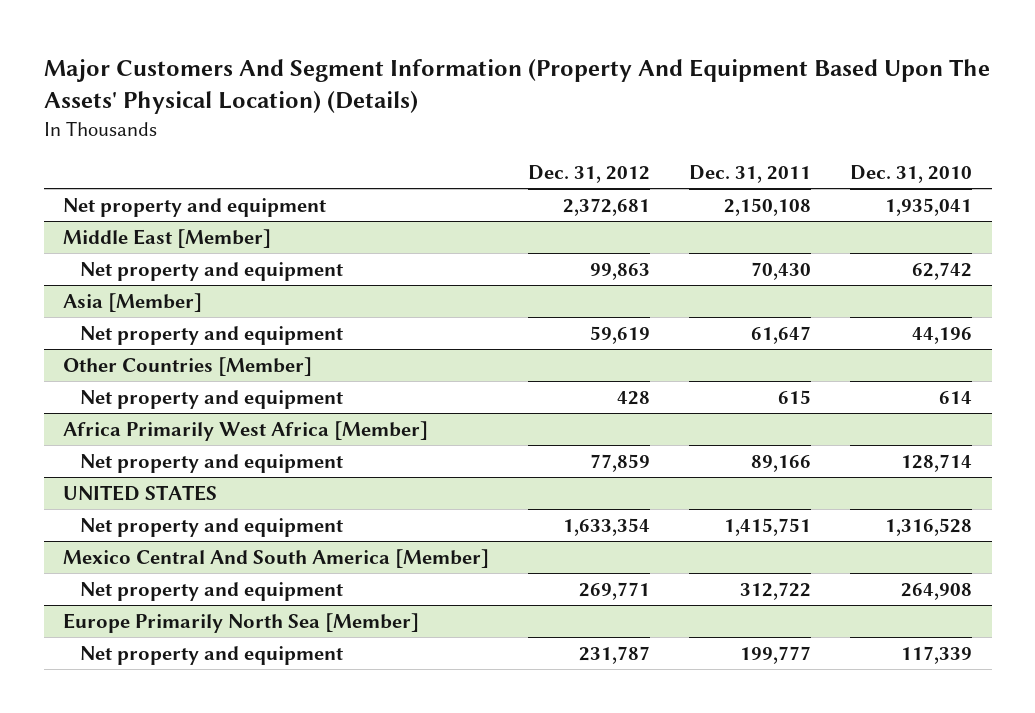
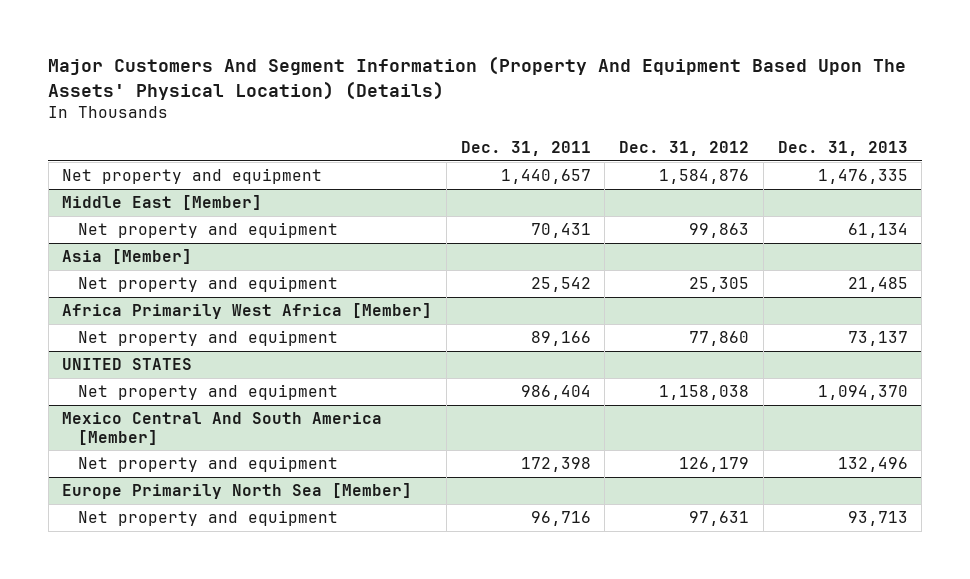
[850,165,973,184] Dec. 31, 2010 -> none
none -> [777,140,908,156] Dec. 31, 2013
[563,197,651,216] 2,372,681 -> [659,169,750,185] 1,584,876
[724,197,812,216] 2,150,108 -> [500,169,591,185] 1,440,657
[751,261,812,280] 70,430 -> [530,223,591,239] 70,431
[63,356,313,376] Other Countries [Member] -> none
[80,389,344,409] Net property and equipment -> none
[590,325,651,344] 59,619 -> [689,277,750,293] 25,305
[751,325,812,344] 61,647 -> [530,277,591,293] 25,542
[590,453,651,472] 77,859 -> [689,331,750,347] 77,860
[563,517,651,536] 1,633,354 -> [659,385,750,401] 1,158,038
[724,517,812,536] 1,415,751 -> [520,385,591,401] 986,404
[579,581,651,600] 269,771 -> [679,457,750,473] 126,179
[740,581,812,600] 312,722 -> [520,457,591,473] 172,398
[579,645,651,664] 231,787 -> [689,511,750,527] 97,631
[740,645,812,664] 199,777 -> [530,511,591,527] 96,716

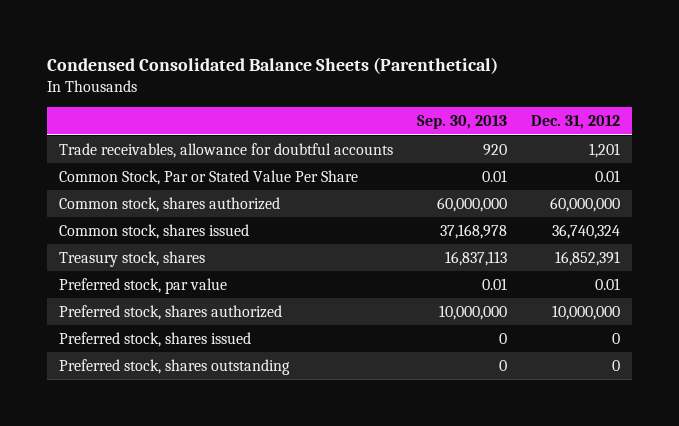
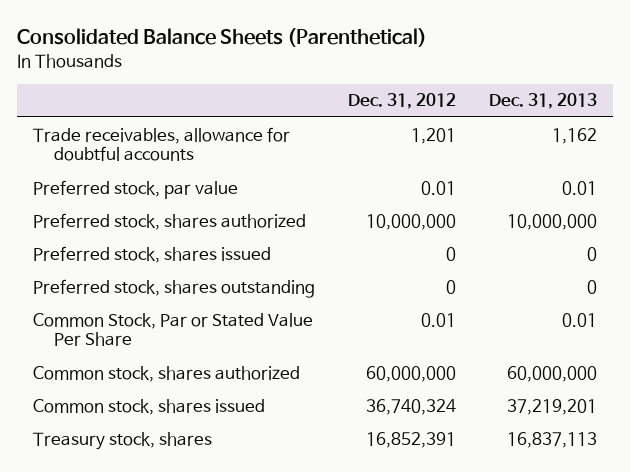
[47,57,499,75] Condensed Consolidated Balance Sheets (Parenthetical) -> [17,27,428,47] Consolidated Balance Sheets (Parenthetical)
[416,115,507,130] Sep. 30, 2013 -> none
none -> [488,93,597,110] Dec. 31, 2013
[59,169,359,185] Common Stock, Par or Stated Value Per Share -> [33,312,314,347] Common Stock, Par or Stated Value Per Share
[59,196,281,212] Common stock, shares authorized -> [33,365,301,382] Common stock, shares authorized
[59,223,250,239] Common stock, shares issued -> [33,398,266,415] Common stock, shares issued
[59,250,206,267] Treasury stock, shares -> [33,431,213,450] Treasury stock, shares

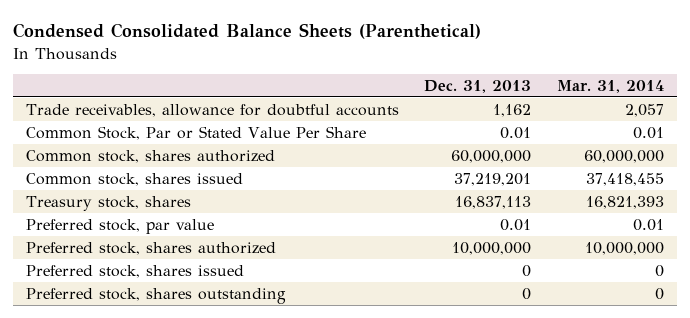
[17,27,428,47] Consolidated Balance Sheets (Parenthetical) -> [12,23,481,40] Condensed Consolidated Balance Sheets (Parenthetical)
[348,93,457,110] Dec. 31, 2012 -> none
none -> [557,80,665,94] Mar. 31, 2014
[33,179,239,199] Preferred stock, par value -> [25,218,214,234] Preferred stock, par value
[33,212,307,230] Preferred stock, shares authorized -> [25,241,276,255] Preferred stock, shares authorized
[33,245,272,263] Preferred stock, shares issued -> [25,264,244,278] Preferred stock, shares issued
[33,278,316,298] Preferred stock, shares outstanding -> [25,287,286,304] Preferred stock, shares outstanding

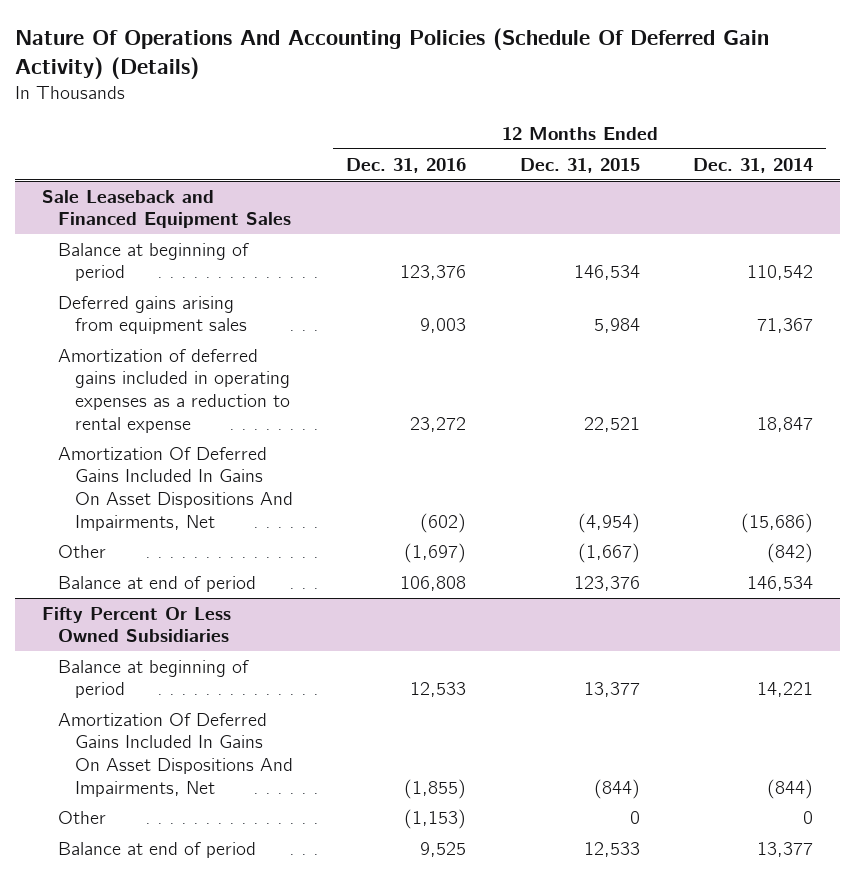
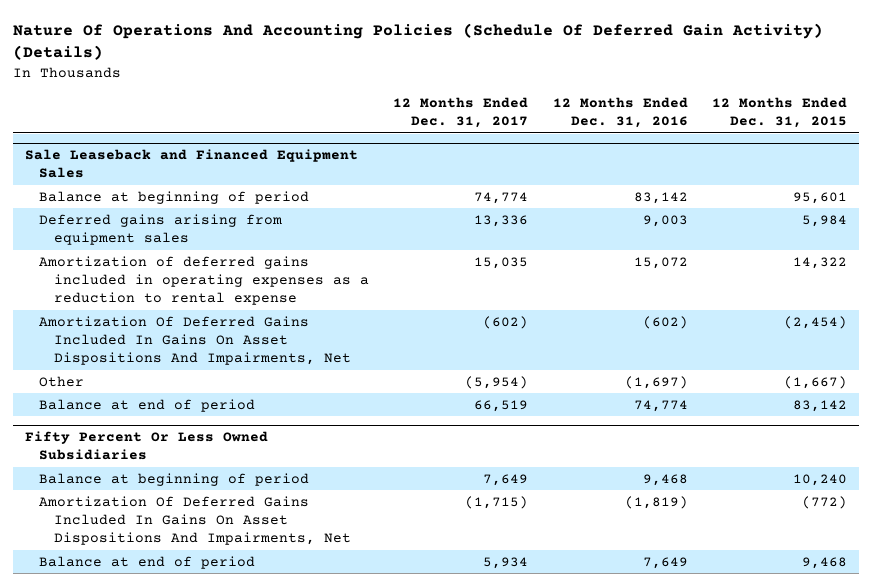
[692,157,813,173] Dec. 31, 2014 -> none
none -> [393,96,529,129] 12 Months Ended Dec. 31, 2017
[400,265,467,281] 123,376 -> [633,191,688,204] 83,142
[573,265,640,281] 146,534 -> [792,191,847,204] 95,601
[410,416,467,432] 23,272 -> [633,256,688,269] 15,072
[583,416,640,432] 22,521 -> [792,256,847,269] 14,322
[577,512,640,533] (4,954) -> [783,315,847,329] (2,454)
[400,575,467,591] 106,808 -> [633,399,688,412] 74,774
[573,575,640,591] 123,376 -> [792,399,847,412] 83,142
[58,810,107,824] Other -> none
[410,682,467,698] 12,533 -> [642,473,688,486] 9,468
[583,682,640,698] 13,377 -> [792,473,847,486] 10,240
[404,778,467,799] (1,855) -> [624,495,688,509] (1,819)
[593,778,640,799] (844) -> [801,495,847,509] (772)
[420,841,467,857] 9,525 -> [642,556,688,569] 7,649
[583,841,640,857] 12,533 -> [801,556,847,569] 9,468

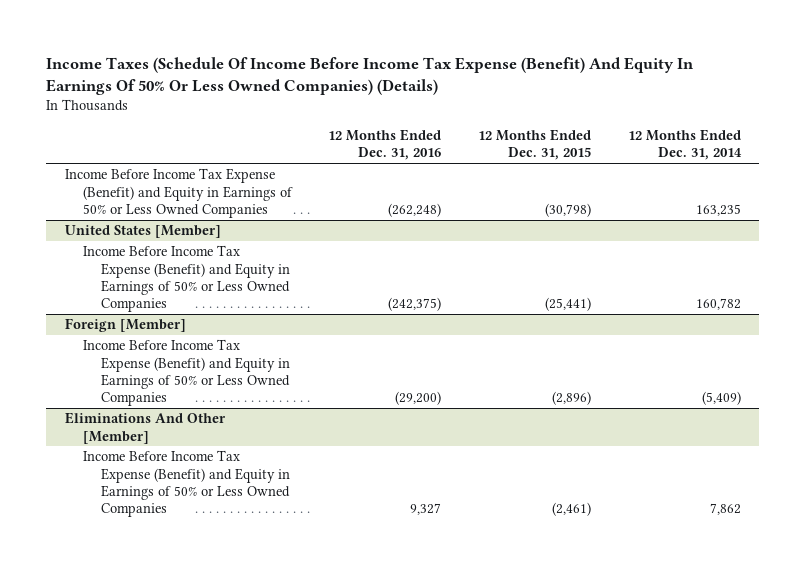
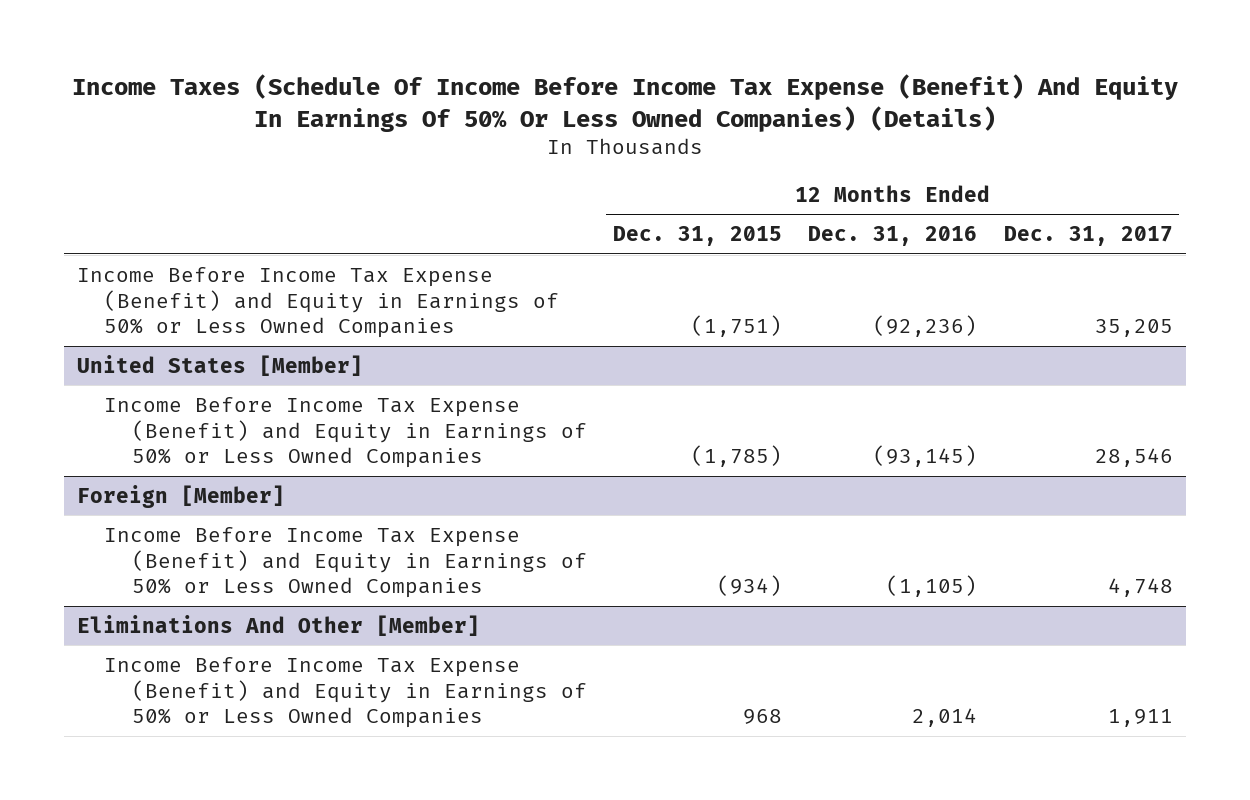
[627,129,742,161] 12 Months Ended Dec. 31, 2014 -> none
none -> [1003,226,1173,247] Dec. 31, 2017
[388,202,442,217] (262,248) -> [873,315,978,338] (92,236)
[545,202,592,217] (30,798) -> [691,315,783,338] (1,751)
[388,297,442,312] (242,375) -> [873,445,978,468] (93,145)
[545,297,592,312] (25,441) -> [691,445,783,468] (1,785)
[395,391,442,406] (29,200) -> [886,575,978,598] (1,105)
[552,391,592,406] (2,896) -> [717,575,783,597] (934)
[410,503,442,516] 9,327 -> [912,708,978,728] 2,014
[552,502,592,517] (2,461) -> [743,709,783,725] 968

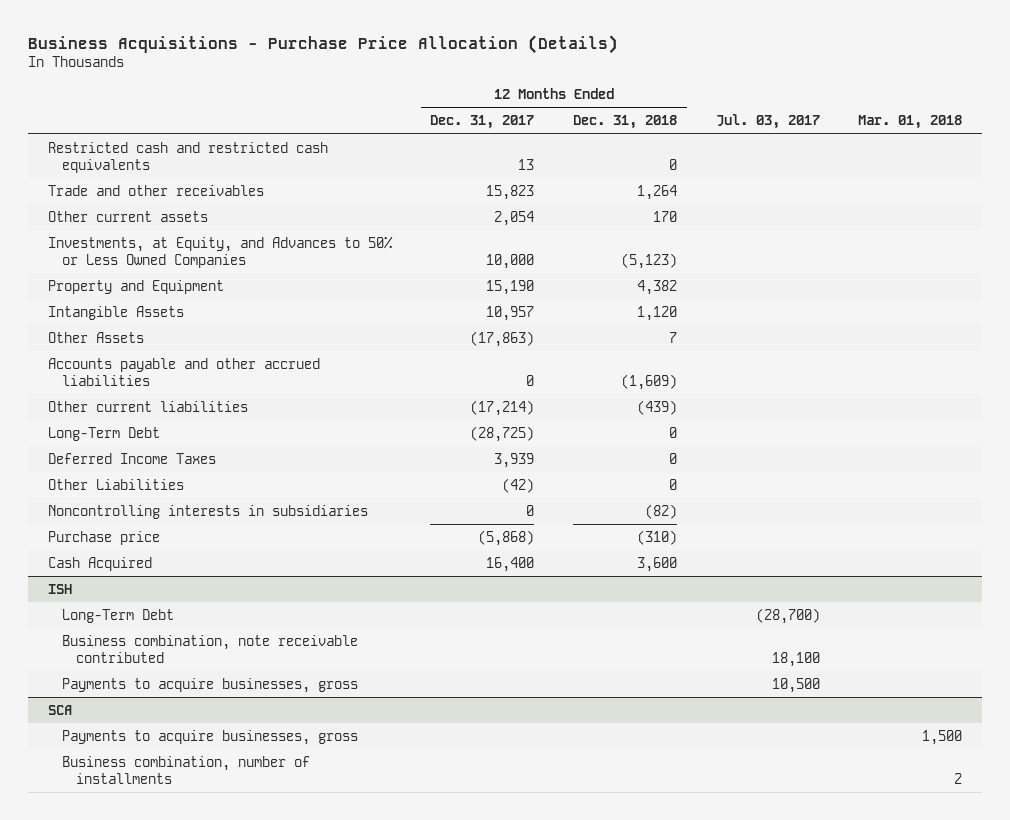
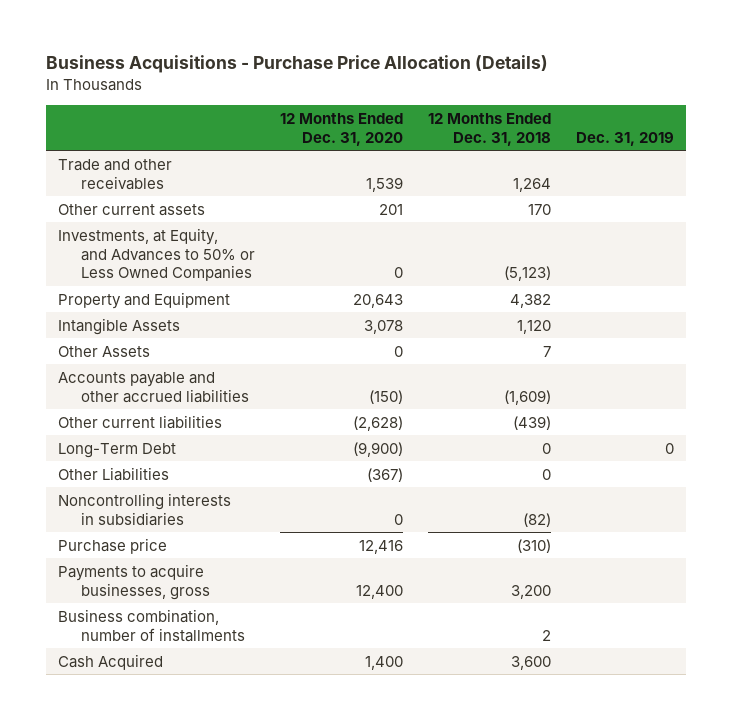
[430,115,535,130] Dec. 31, 2017 -> none
[715,114,820,130] Jul. 03, 2017 -> none
[858,115,963,130] Mar. 01, 2018 -> none
none -> [280,112,404,146] 12 Months Ended Dec. 31, 2020
none -> [576,131,675,146] Dec. 31, 2019
[47,141,328,173] Restricted cash and restricted cash equivalents -> none
[47,452,216,464] Deferred Income Taxes -> none
none -> [58,563,211,600] Payments to acquire businesses, gross
none -> [58,608,246,642] Business combination, number of installments
[47,583,72,594] ISH -> none
[61,608,174,623] Long-Term Debt -> none
[61,634,358,663] Business combination, note receivable contributed -> none
[61,677,358,693] Payments to acquire businesses, gross -> none
[47,704,72,715] SCA -> none
[61,729,358,745] Payments to acquire businesses, gross -> none
[61,755,310,784] Business combination, number of installments -> none

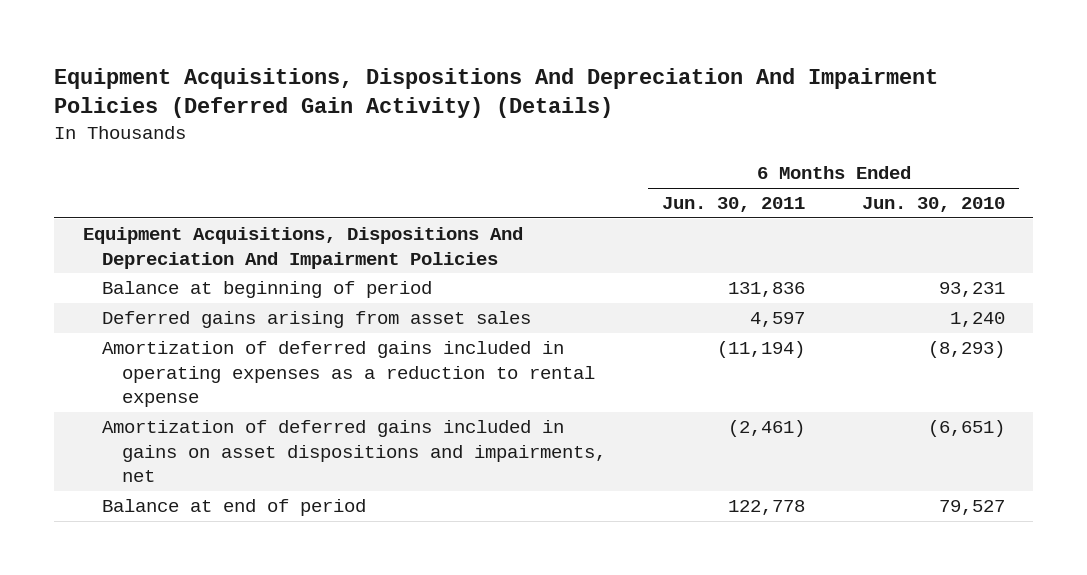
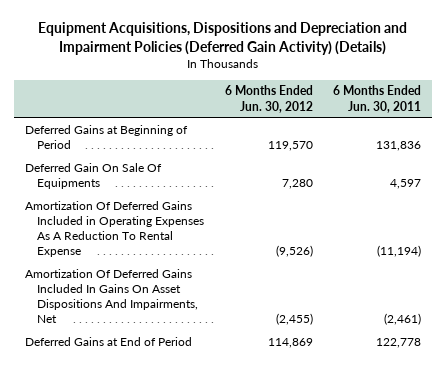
[54,67,939,119] Equipment Acquisitions, Dispositions And Depreciation And Impairment Policies (Deferred Gain Activity) (Details) -> [38,22,408,55] Equipment Acquisitions, Dispositions and Depreciation and Impairment Policies (Deferred Gain Activity) (Details)
[861,197,1005,213] Jun. 30, 2010 -> none
none -> [224,85,313,113] 6 Months Ended Jun. 30, 2012
[82,227,523,269] Equipment Acquisitions, Dispositions And Depreciation And Impairment Policies -> none
[102,281,433,299] Balance at beginning of period -> [24,124,188,149] Deferred Gains at Beginning of Period
[102,311,532,329] Deferred gains arising from asset sales -> [24,162,162,189] Deferred Gain On Sale Of Equipments
[102,341,595,408] Amortization of deferred gains included in operating expenses as a reduction to rental expense -> [24,200,204,258] Amortization Of Deferred Gains Included in Operating Expenses As A Reduction To Rental Expense
[102,420,606,483] Amortization of deferred gains included in gains on asset dispositions and impairments, net -> [24,268,198,324] Amortization Of Deferred Gains Included In Gains On Asset Dispositions And Impairments, Net
[102,499,367,517] Balance at end of period -> [24,336,192,346] Deferred Gains at End of Period

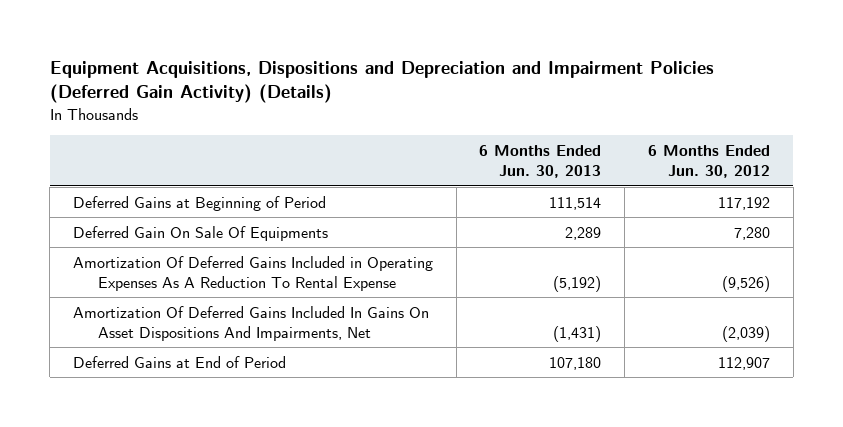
[333,85,422,113] 6 Months Ended Jun. 30, 2011 -> none
none -> [479,145,602,179] 6 Months Ended Jun. 30, 2013
[267,140,313,151] 119,570 -> [717,196,770,210] 117,192
[275,313,313,326] (2,455) -> [721,325,770,342] (2,039)
[267,337,313,348] 114,869 -> [717,356,770,370] 112,907

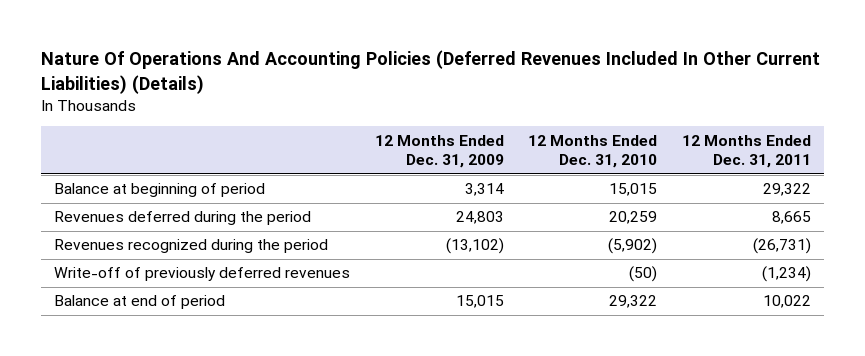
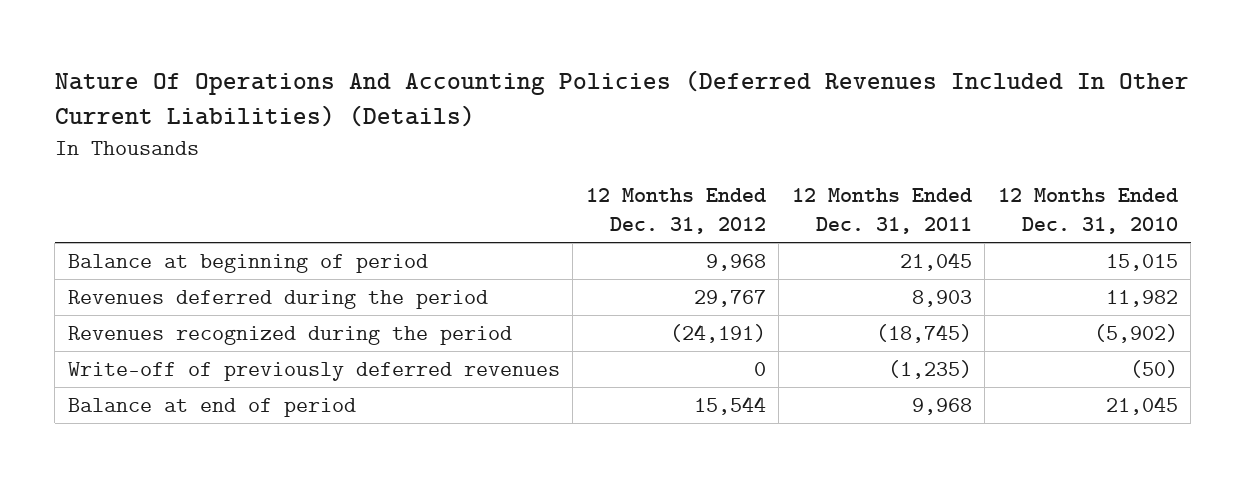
[374,134,504,169] 12 Months Ended Dec. 31, 2009 -> none
none -> [585,188,766,235] 12 Months Ended Dec. 31, 2012
[763,183,812,197] 29,322 -> [899,252,972,272] 21,045
[609,211,658,225] 20,259 -> [1105,290,1178,308] 11,982
[772,211,812,225] 8,665 -> [911,290,972,308] 8,903
[753,238,812,255] (26,731) -> [875,324,972,344] (18,745)
[762,266,812,283] (1,234) -> [887,360,972,380] (1,235)
[609,295,658,309] 29,322 -> [1105,396,1178,416] 21,045
[763,295,812,309] 10,022 -> [911,398,972,416] 9,968

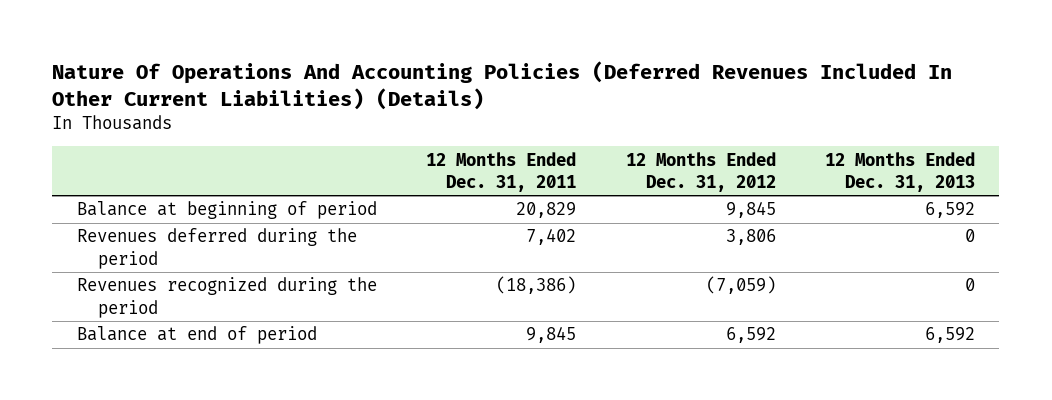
[997,188,1178,235] 12 Months Ended Dec. 31, 2010 -> none
none -> [824,151,975,193] 12 Months Ended Dec. 31, 2013
[67,362,560,382] Write-off of previously deferred revenues -> none
[705,254,766,272] 9,968 -> [725,201,776,219] 9,845
[899,252,972,272] 21,045 -> [516,202,577,219] 20,829
[693,290,766,308] 29,767 -> [725,229,776,246] 3,806
[911,290,972,308] 8,903 -> [526,228,577,246] 7,402
[669,324,766,344] (24,191) -> [705,276,776,295] (7,059)
[875,324,972,344] (18,745) -> [496,276,577,295] (18,386)
[693,396,766,416] 15,544 -> [725,327,776,344] 6,592
[911,398,972,416] 9,968 -> [526,326,577,344] 9,845

